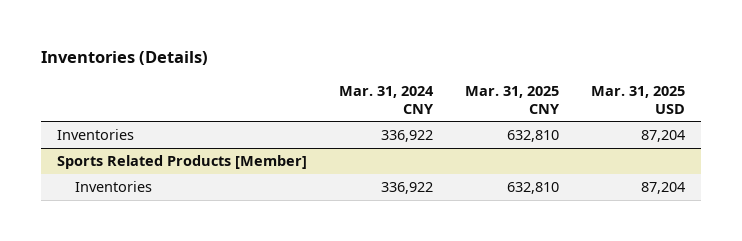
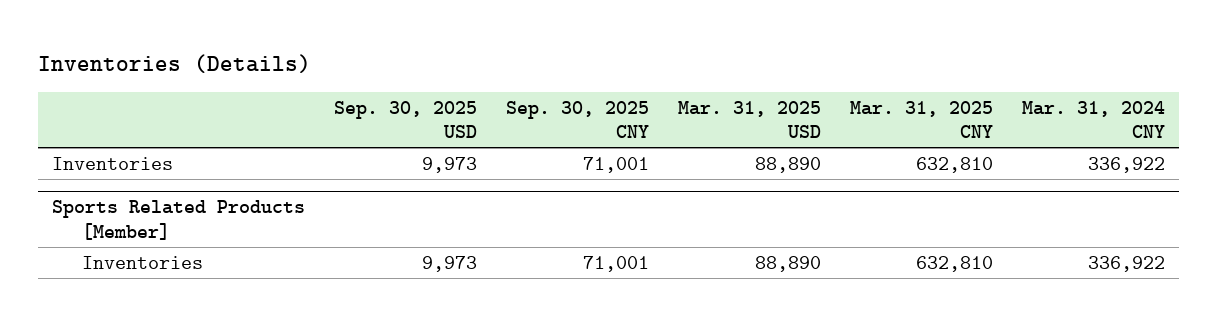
none -> [334,100,478,139] Sep. 30, 2025 USD
none -> [506,100,650,139] Sep. 30, 2025 CNY
[641,130,686,143] 87,204 -> [754,156,821,173] 88,890
[641,182,686,195] 87,204 -> [754,255,821,272] 88,890

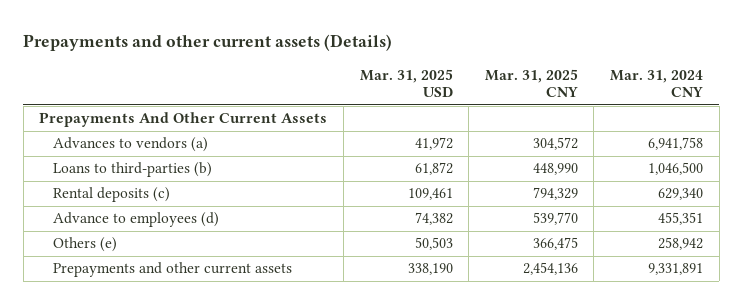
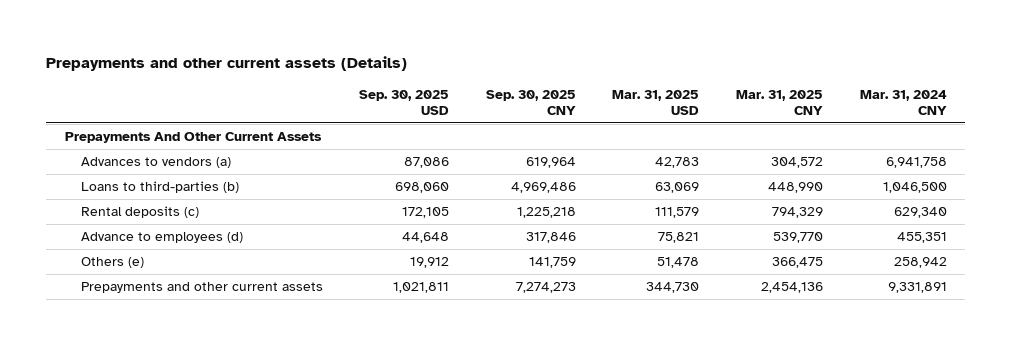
none -> [359,89,450,115] Sep. 30, 2025 USD
none -> [485,89,576,115] Sep. 30, 2025 CNY
[414,137,453,151] 41,972 -> [655,157,700,169] 42,783
[414,162,453,176] 61,872 -> [655,182,700,194] 63,069
[407,188,453,201] 109,461 -> [655,207,700,219] 111,579
[414,212,453,226] 74,382 -> [658,232,700,244] 75,821
[414,237,453,251] 50,503 -> [657,257,700,269] 51,478
[407,263,453,276] 338,190 -> [646,282,700,294] 344,730

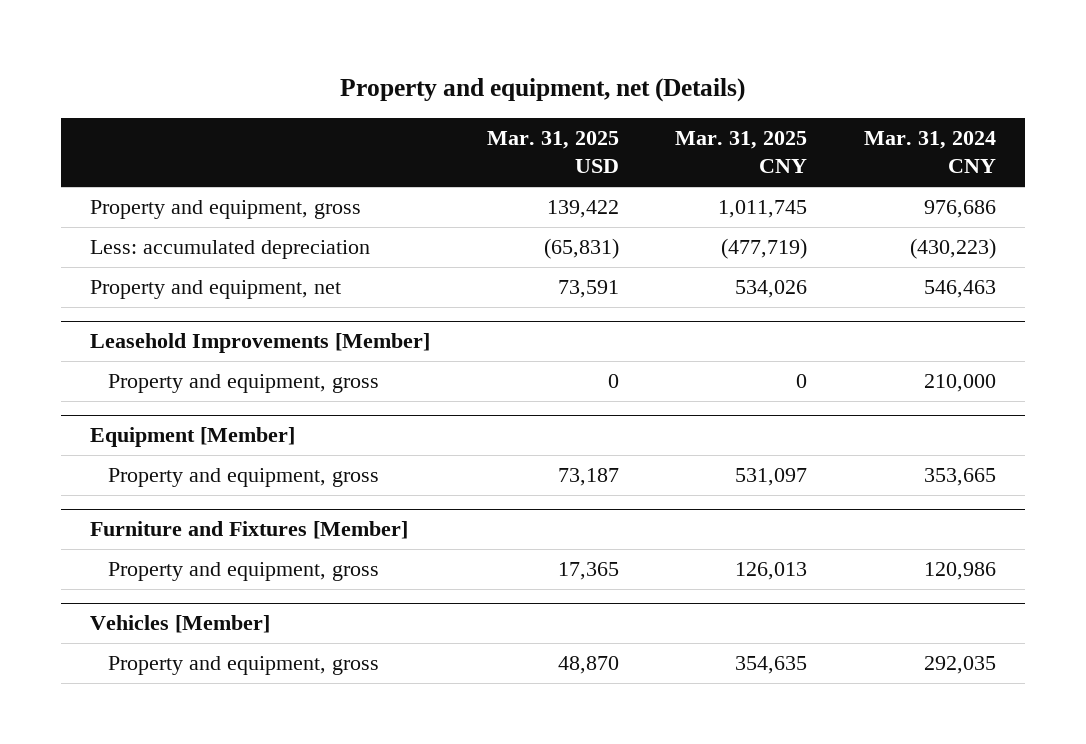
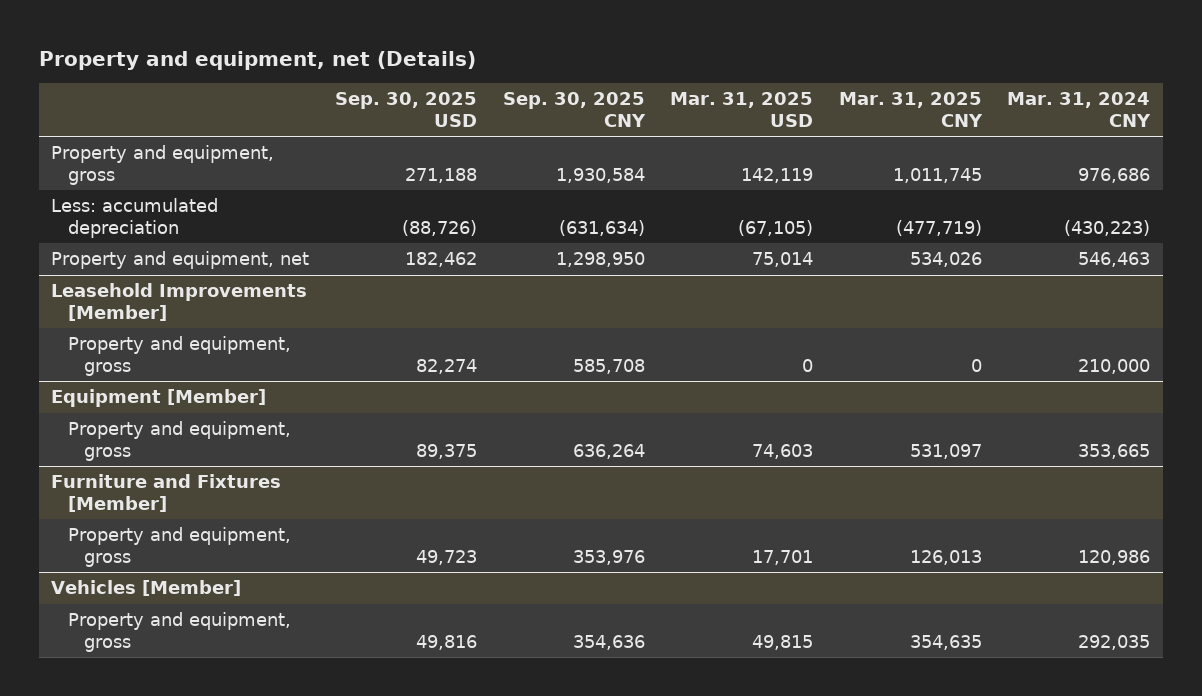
none -> [334,92,477,127] Sep. 30, 2025 USD
none -> [502,92,646,127] Sep. 30, 2025 CNY
[546,200,619,219] 139,422 -> [741,167,814,183] 142,119
[543,238,619,260] (65,831) -> [738,219,814,236] (67,105)
[557,280,619,299] 73,591 -> [752,252,814,268] 75,014
[557,468,619,487] 73,187 -> [752,443,814,459] 74,603
[557,562,619,581] 17,365 -> [752,549,814,565] 17,701
[557,656,619,675] 48,870 -> [752,634,814,650] 49,815

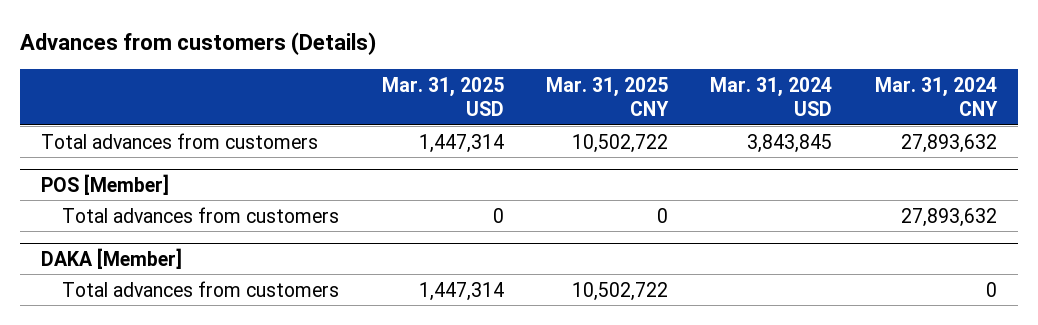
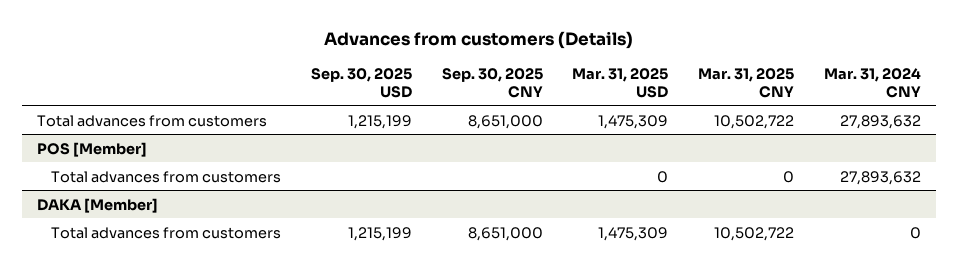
[710,76,833,116] Mar. 31, 2024 USD -> none
none -> [310,68,412,98] Sep. 30, 2025 USD
none -> [441,68,543,98] Sep. 30, 2025 CNY
[418,133,504,153] 1,447,314 -> [598,114,669,129] 1,475,309
[418,281,504,301] 1,447,314 -> [598,226,669,241] 1,475,309

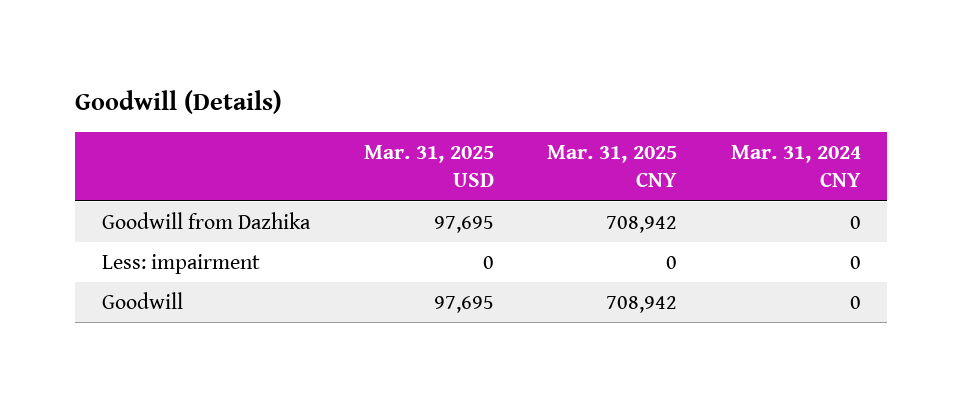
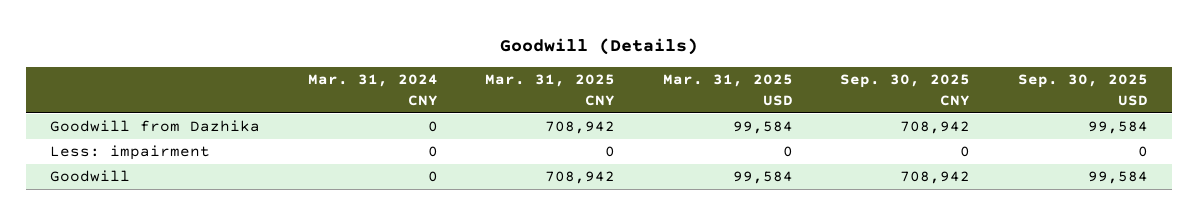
none -> [840,74,971,106] Sep. 30, 2025 CNY
none -> [1018,74,1149,106] Sep. 30, 2025 USD
[433,216,494,234] 97,695 -> [732,121,793,135] 99,584
[433,296,494,314] 97,695 -> [732,171,793,185] 99,584

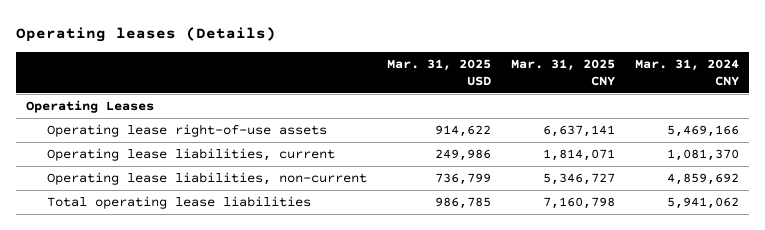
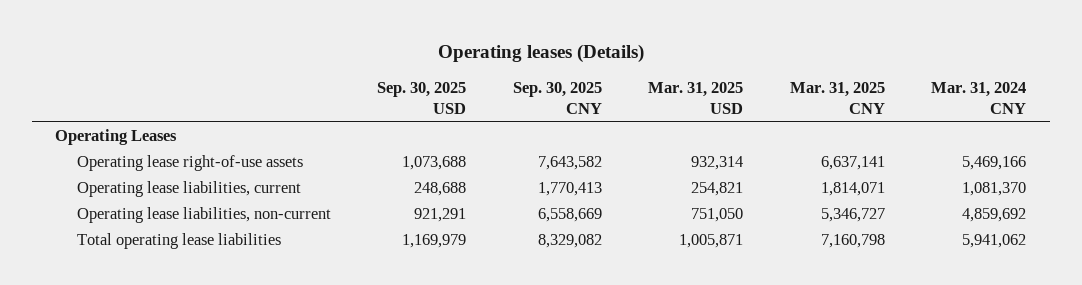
none -> [377,81,467,115] Sep. 30, 2025 USD
none -> [512,81,602,115] Sep. 30, 2025 CNY
[434,124,491,137] 914,622 -> [691,156,744,171] 932,314
[434,148,491,161] 249,986 -> [691,182,744,197] 254,821
[434,172,491,185] 736,799 -> [691,208,744,223] 751,050
[434,196,491,209] 986,785 -> [679,234,744,249] 1,005,871

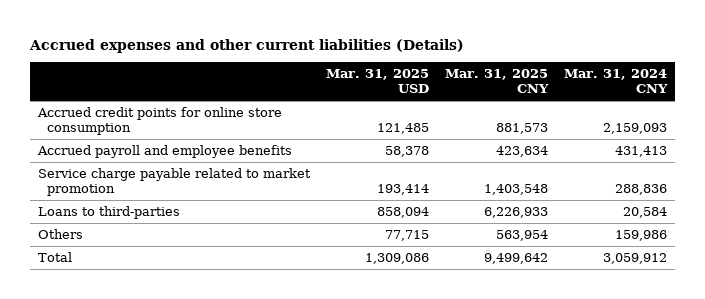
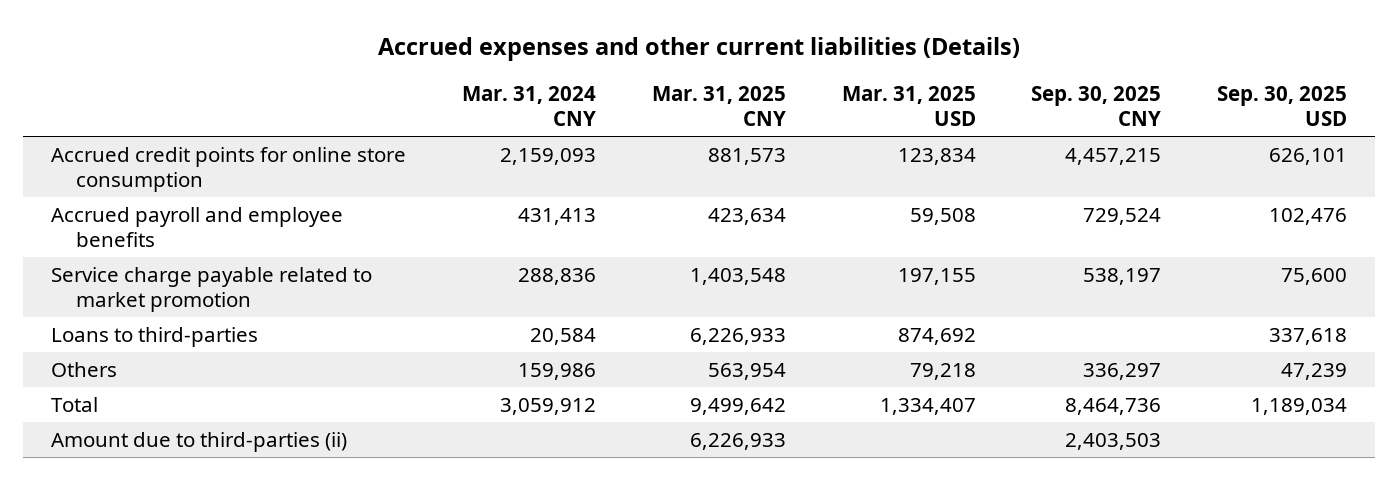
none -> [1031,86,1162,126] Sep. 30, 2025 CNY
none -> [1217,86,1348,126] Sep. 30, 2025 USD
[377,122,430,134] 121,485 -> [897,148,976,166] 123,834
[385,146,430,158] 58,378 -> [909,208,976,226] 59,508
[377,183,430,195] 193,414 -> [897,268,976,286] 197,155
[377,207,430,219] 858,094 -> [897,328,976,346] 874,692
[385,230,430,242] 77,715 -> [909,363,976,381] 79,218
[365,253,430,265] 1,309,086 -> [879,398,976,416] 1,334,407
none -> [51,432,348,453] Amount due to third-parties (ii)

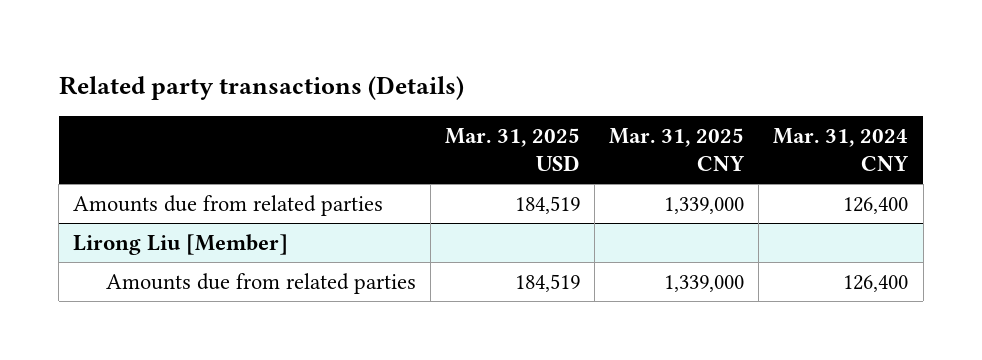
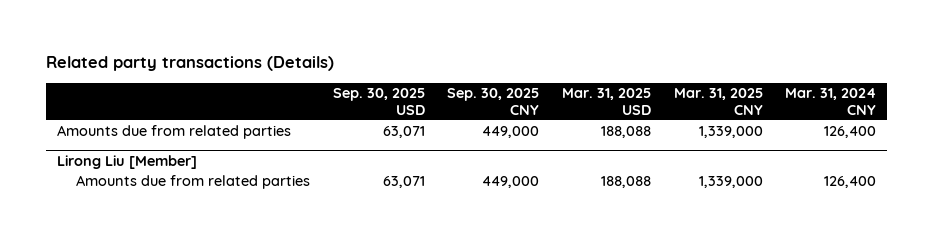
none -> [332,88,425,115] Sep. 30, 2025 USD
none -> [447,88,540,115] Sep. 30, 2025 CNY
[515,195,581,214] 184,519 -> [600,126,651,139] 188,088
[515,273,581,292] 184,519 -> [600,176,651,189] 188,088

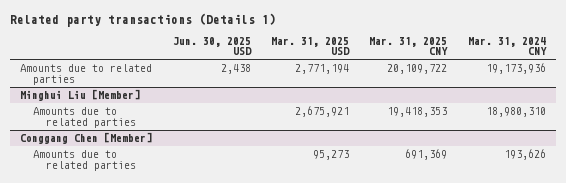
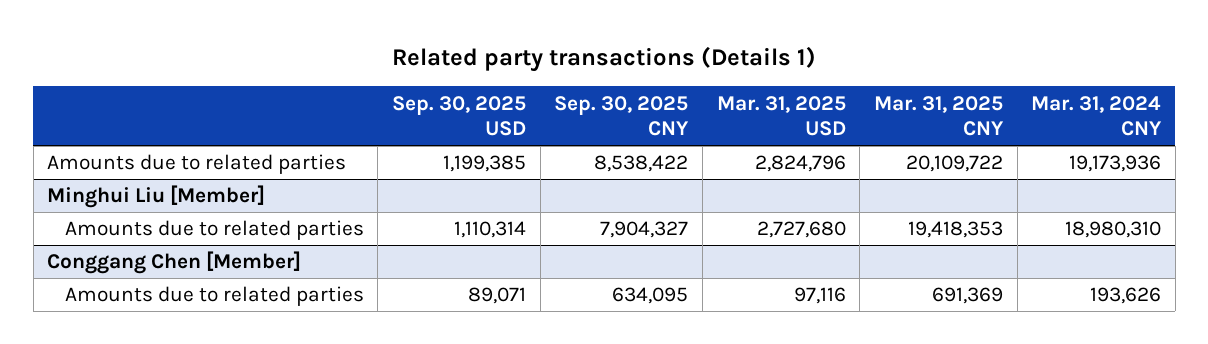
[172,36,252,56] Jun. 30, 2025 USD -> none
none -> [391,95,526,137] Sep. 30, 2025 USD
none -> [554,95,690,137] Sep. 30, 2025 CNY
[294,64,349,75] 2,771,194 -> [754,155,846,173] 2,824,796
[294,106,349,118] 2,675,921 -> [756,221,846,239] 2,727,680
[312,150,349,161] 95,273 -> [793,287,846,305] 97,116

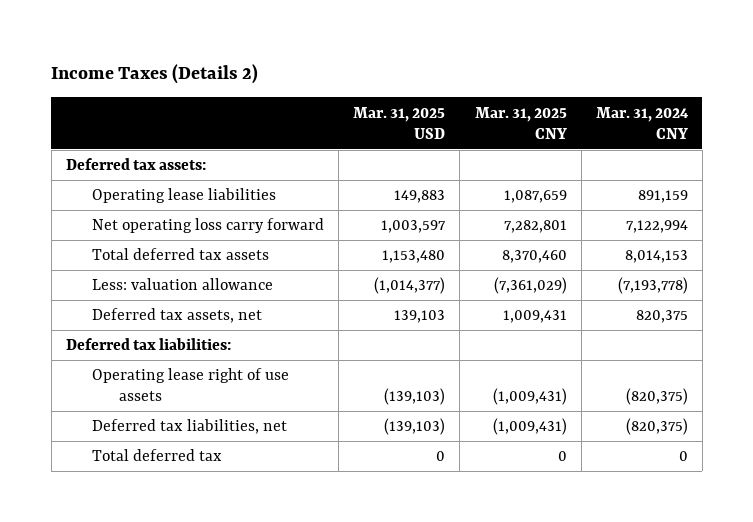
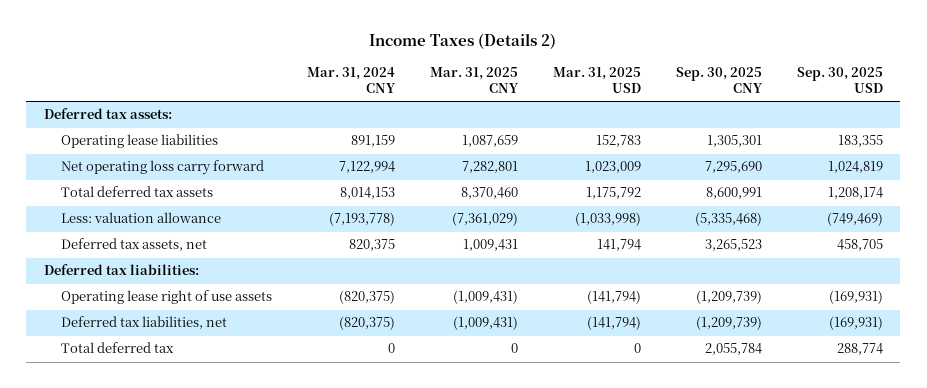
none -> [675,66,763,94] Sep. 30, 2025 CNY
none -> [796,66,883,94] Sep. 30, 2025 USD
[394,190,446,204] 149,883 -> [595,135,641,148] 152,783
[381,220,447,234] 1,003,597 -> [584,161,641,174] 1,023,009
[382,250,446,264] 1,153,480 -> [585,187,641,200] 1,175,792
[374,277,446,295] (1,014,377) -> [574,212,641,227] (1,033,998)
[394,310,446,324] 139,103 -> [596,239,641,252] 141,794
[384,388,446,406] (139,103) -> [586,290,641,305] (141,794)
[384,418,446,436] (139,103) -> [586,316,641,331] (141,794)

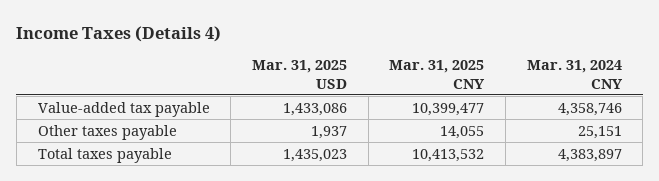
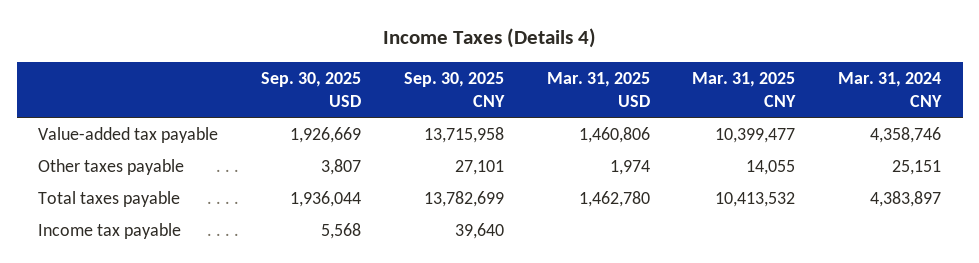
none -> [260,72,361,107] Sep. 30, 2025 USD
none -> [403,72,505,107] Sep. 30, 2025 CNY
[282,102,347,116] 1,433,086 -> [578,127,650,144] 1,460,806
[310,125,347,139] 1,937 -> [609,160,650,176] 1,974
[282,148,347,162] 1,435,023 -> [578,191,650,208] 1,462,780
none -> [37,223,181,240] Income tax payable

